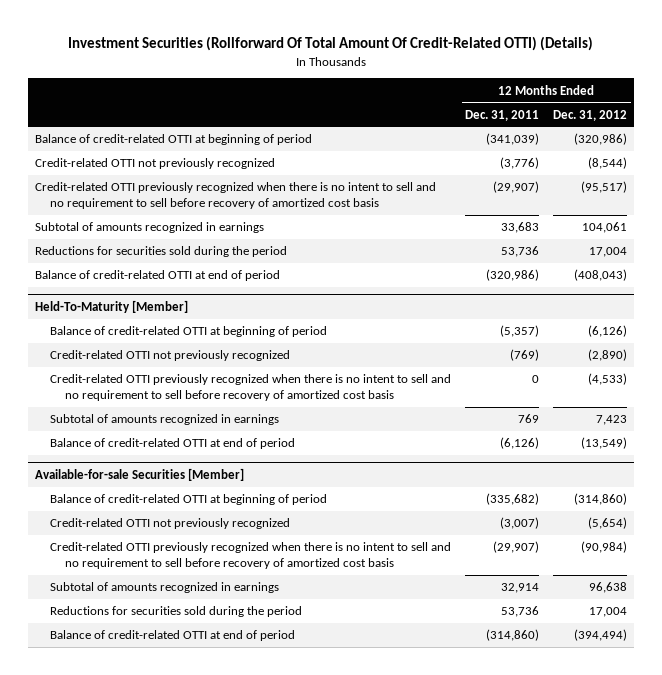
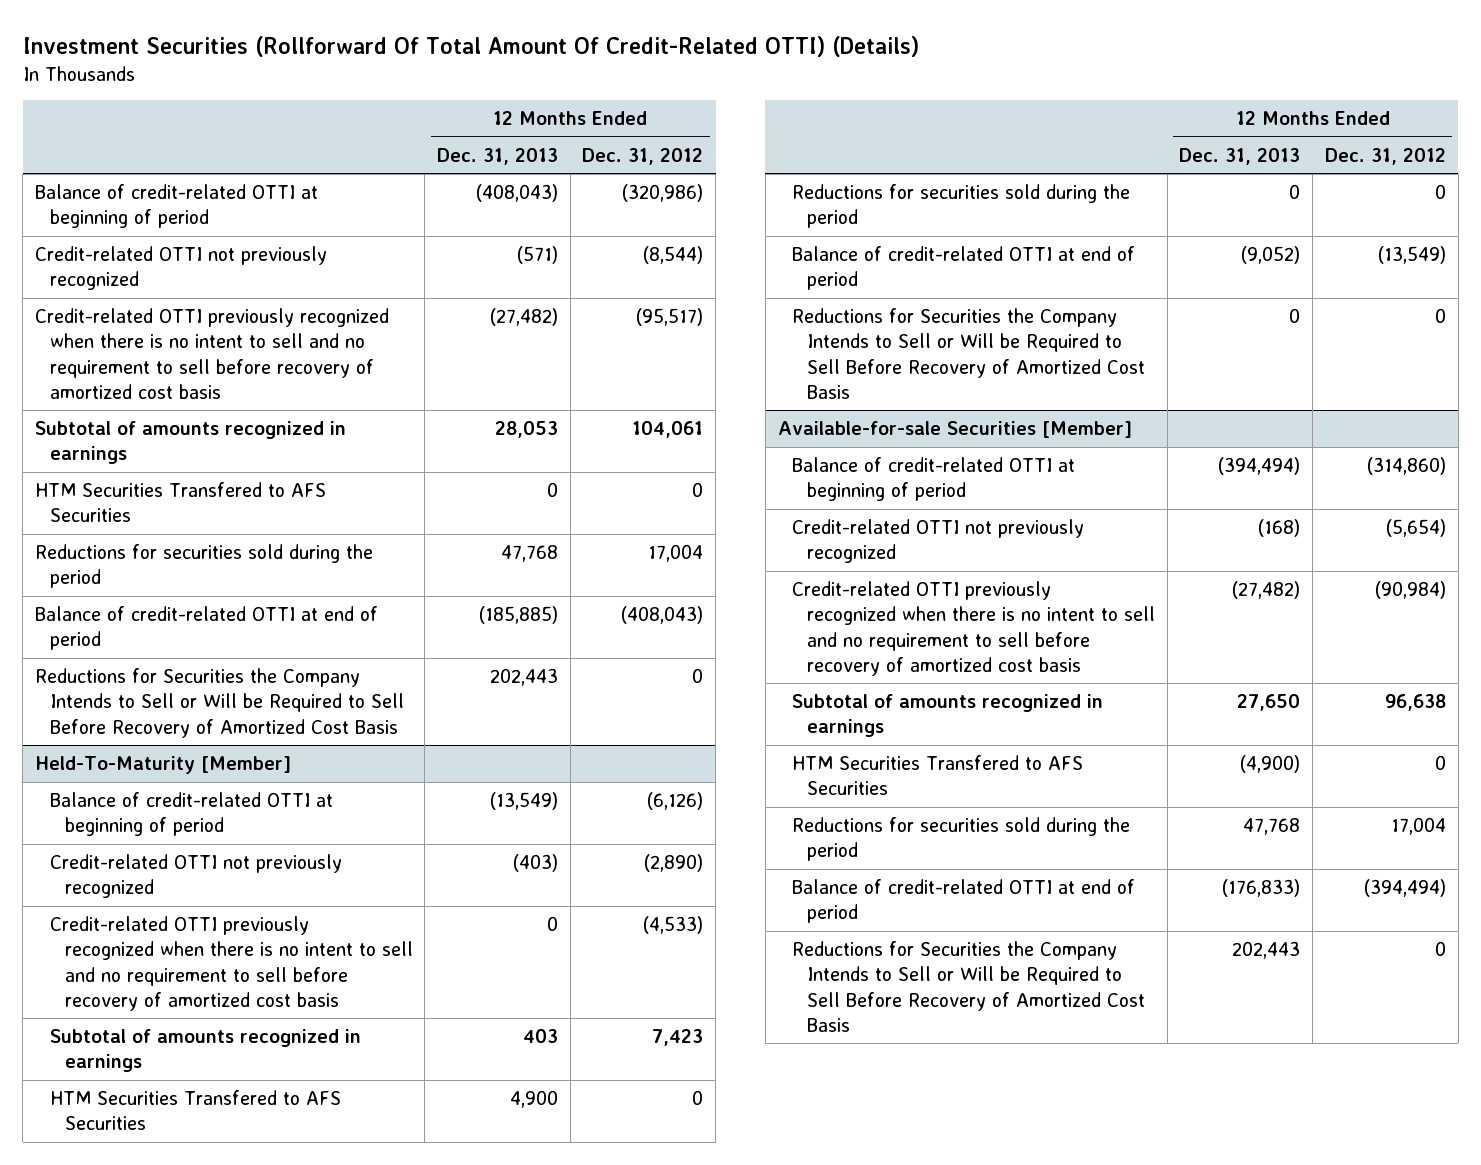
[465,109,540,121] Dec. 31, 2011 -> none
none -> [436,147,558,165] Dec. 31, 2013
none -> [35,482,327,523] HTM Securities Transfered to AFS Securities
none -> [35,668,404,738] Reductions for Securities the Company Intends to Sell or Will be Required to Sell Before Recovery of Amortized Cost Basis
none -> [49,1090,341,1131] HTM Securities Transfered to AFS Securities
none -> [792,184,1131,229] Reductions for securities sold during the period
none -> [792,308,1145,399] Reductions for Securities the Company Intends to Sell or Will be Required to Sell Before Recovery of Amortized Cost Basis
none -> [792,755,1084,796] HTM Securities Transfered to AFS Securities
none -> [792,941,1145,1032] Reductions for Securities the Company Intends to Sell or Will be Required to Sell Before Recovery of Amortized Cost Basis

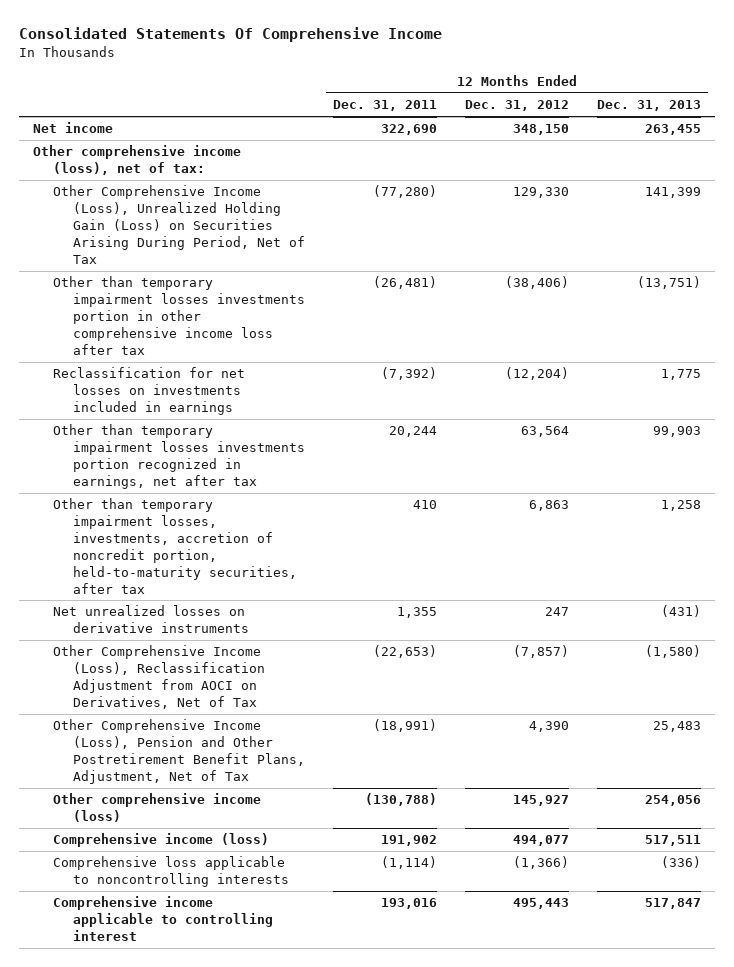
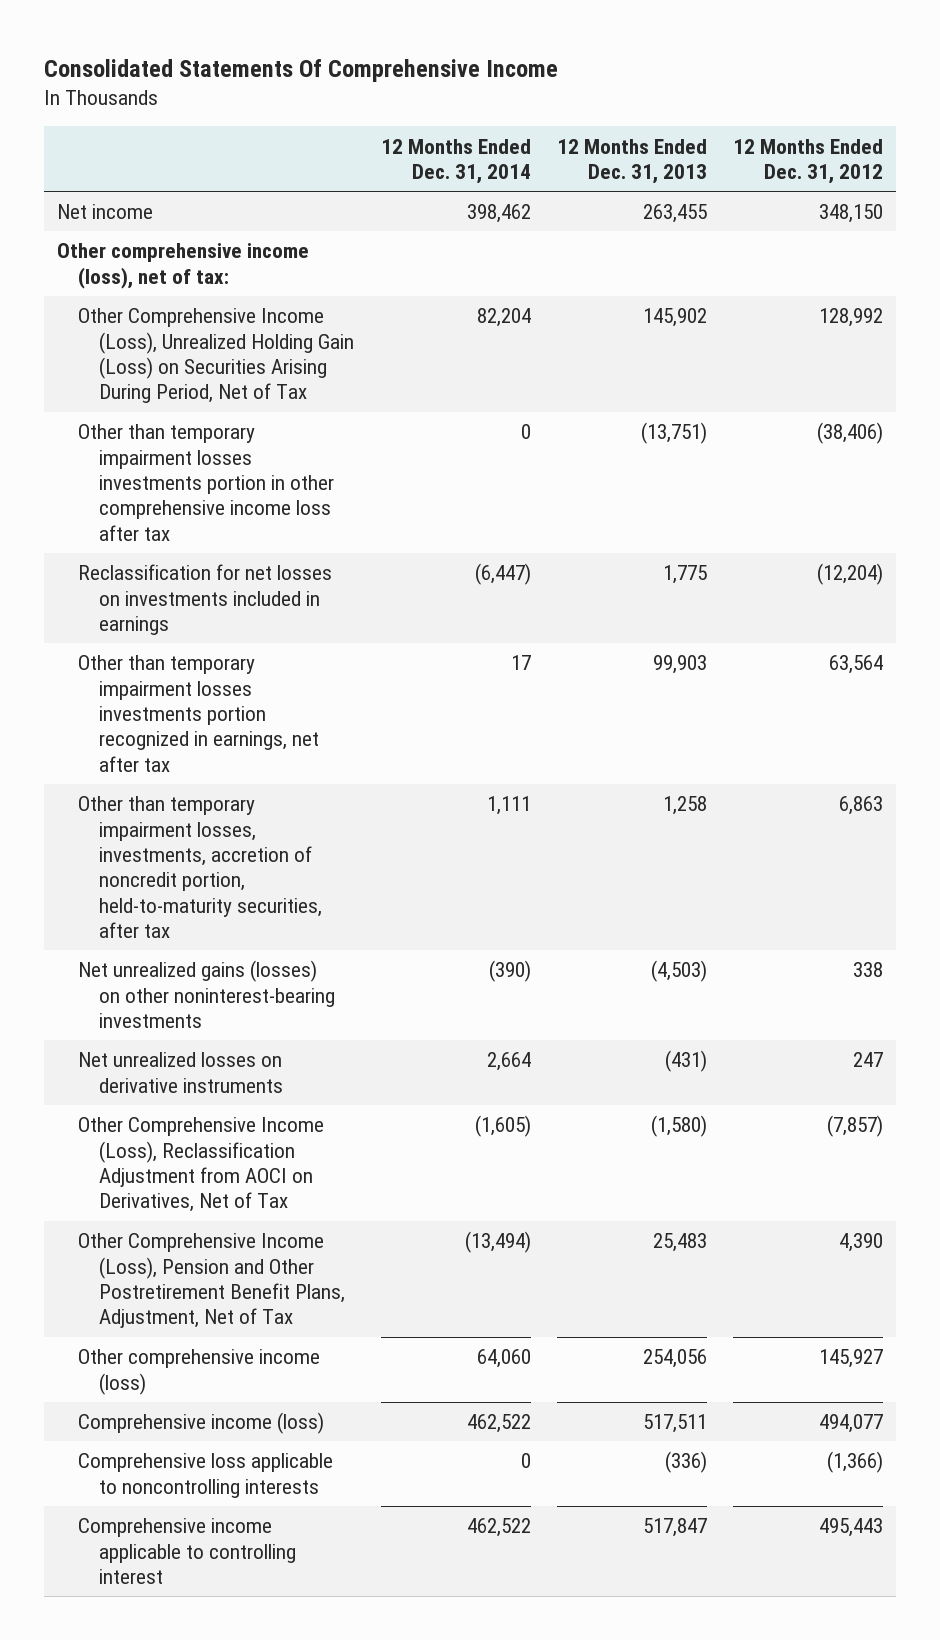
[333,100,438,112] Dec. 31, 2011 -> none
none -> [380,138,531,184] 12 Months Ended Dec. 31, 2014
[512,187,569,199] 129,330 -> [818,308,883,328] 128,992
[644,187,701,199] 141,399 -> [642,308,707,328] 145,902
none -> [78,960,336,1028] Net unrealized gains (losses) on other noninterest-bearing investments

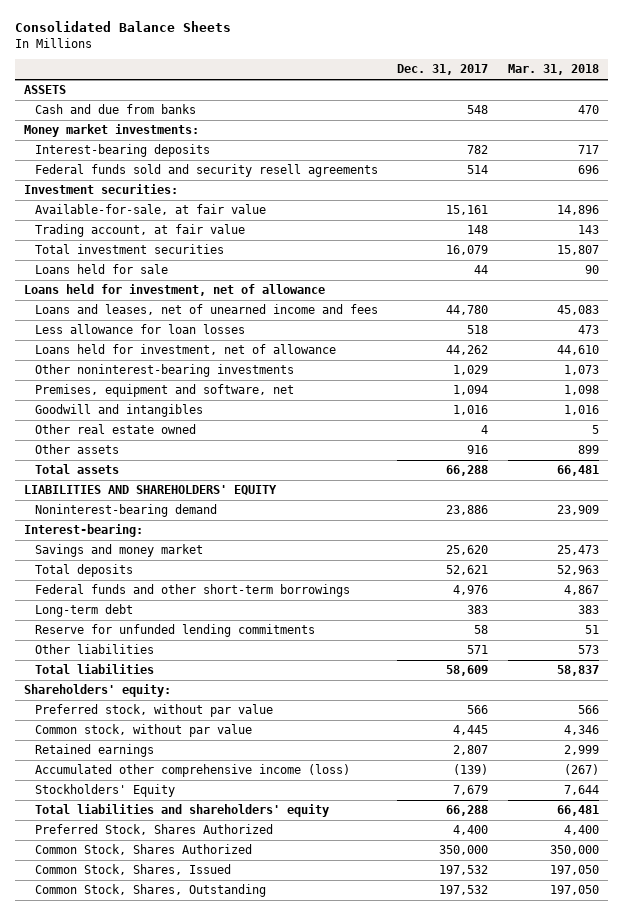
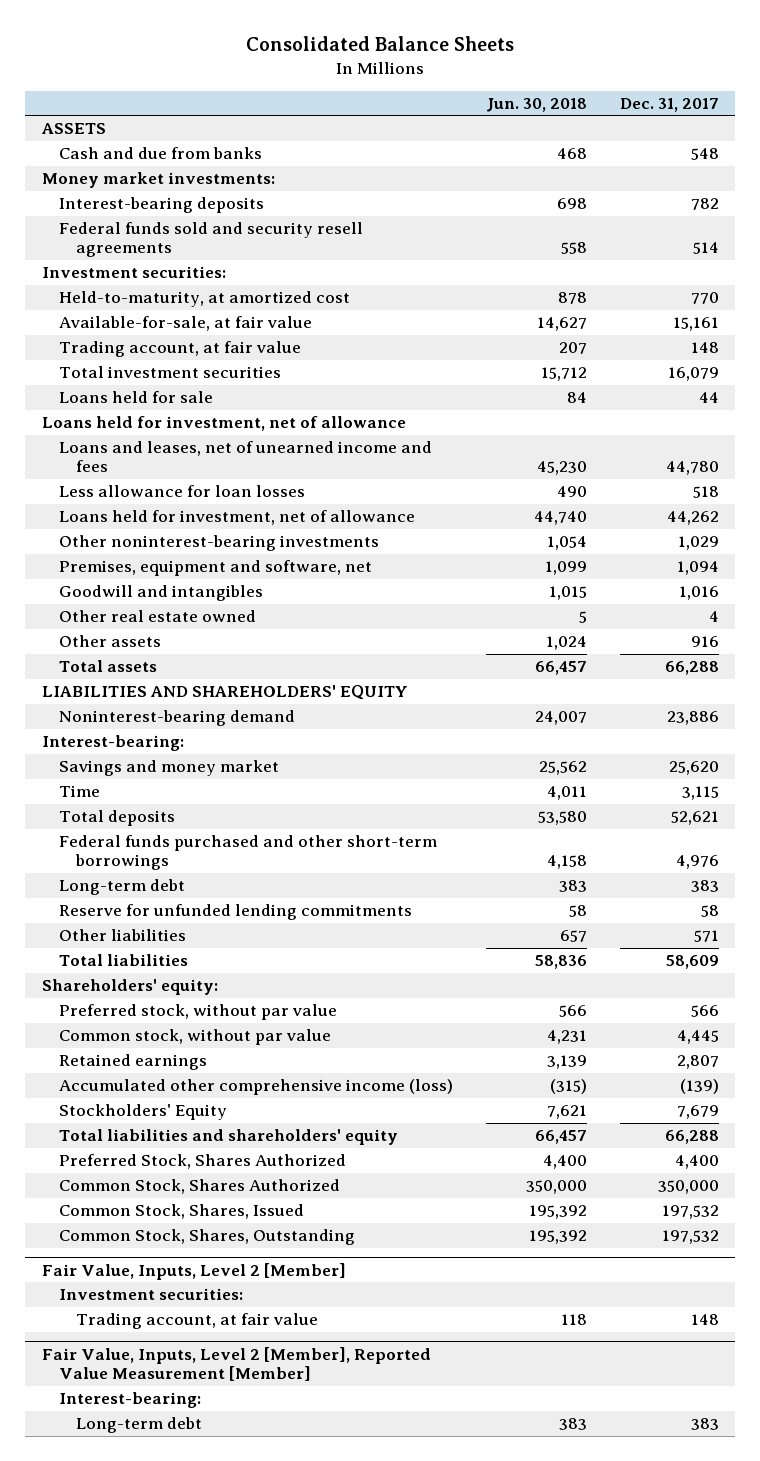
[507,64,599,76] Mar. 31, 2018 -> none
none -> [485,97,587,112] Jun. 30, 2018
none -> [58,291,350,308] Held-to-maturity, at amortized cost
none -> [58,785,100,798] Time
[35,584,351,598] Federal funds and other short-term borrowings -> [58,835,437,871] Federal funds purchased and other short-term borrowings
none -> [41,1262,346,1280] Fair Value, Inputs, Level 2 [Member]
none -> [58,1288,243,1301] Investment securities:
none -> [75,1313,318,1330] Trading account, at fair value
none -> [41,1346,431,1382] Fair Value, Inputs, Level 2 [Member], Reported Value Measurement [Member]
none -> [58,1392,201,1409] Interest-bearing:
none -> [75,1417,202,1434] Long-term debt

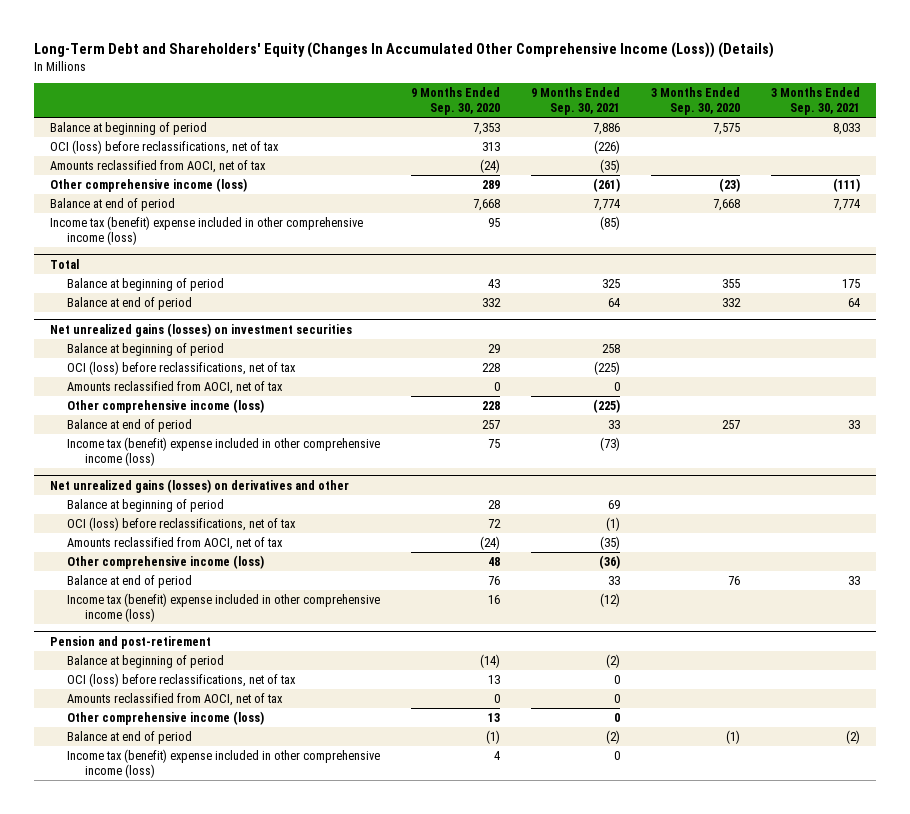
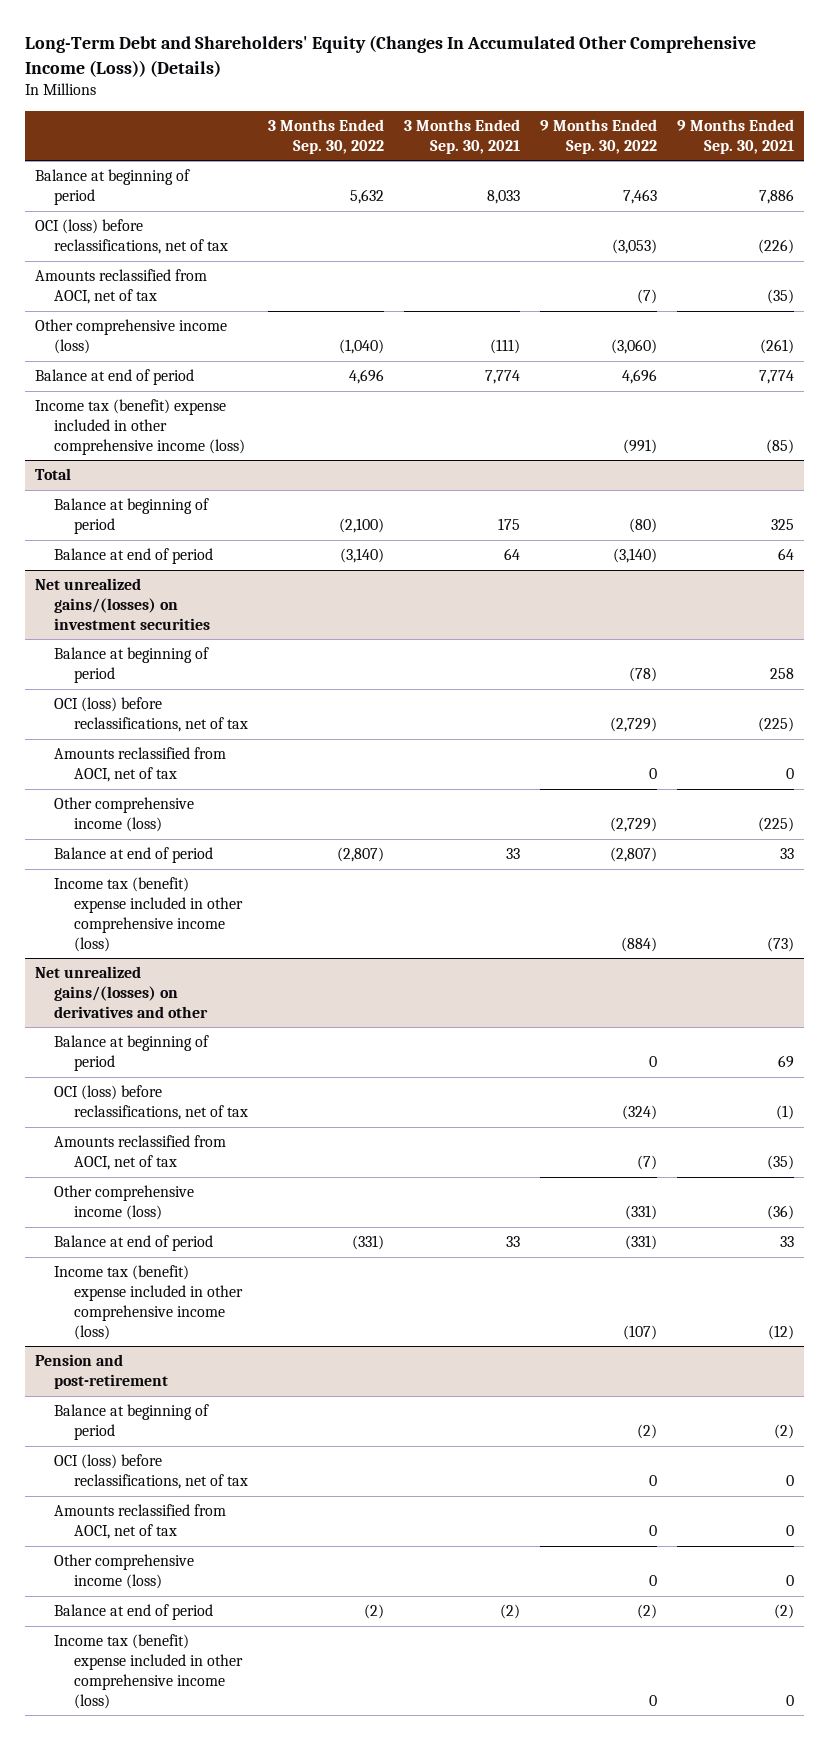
[411,87,501,115] 9 Months Ended Sep. 30, 2020 -> none
[651,87,741,115] 3 Months Ended Sep. 30, 2020 -> none
none -> [267,118,384,154] 3 Months Ended Sep. 30, 2022
none -> [540,118,658,154] 9 Months Ended Sep. 30, 2022
[49,322,352,337] Net unrealized gains (losses) on investment securities -> [34,578,211,630] Net unrealized gains/(losses) on investment securities
[49,478,349,493] Net unrealized gains (losses) on derivatives and other -> [34,966,209,1018] Net unrealized gains/(losses) on derivatives and other

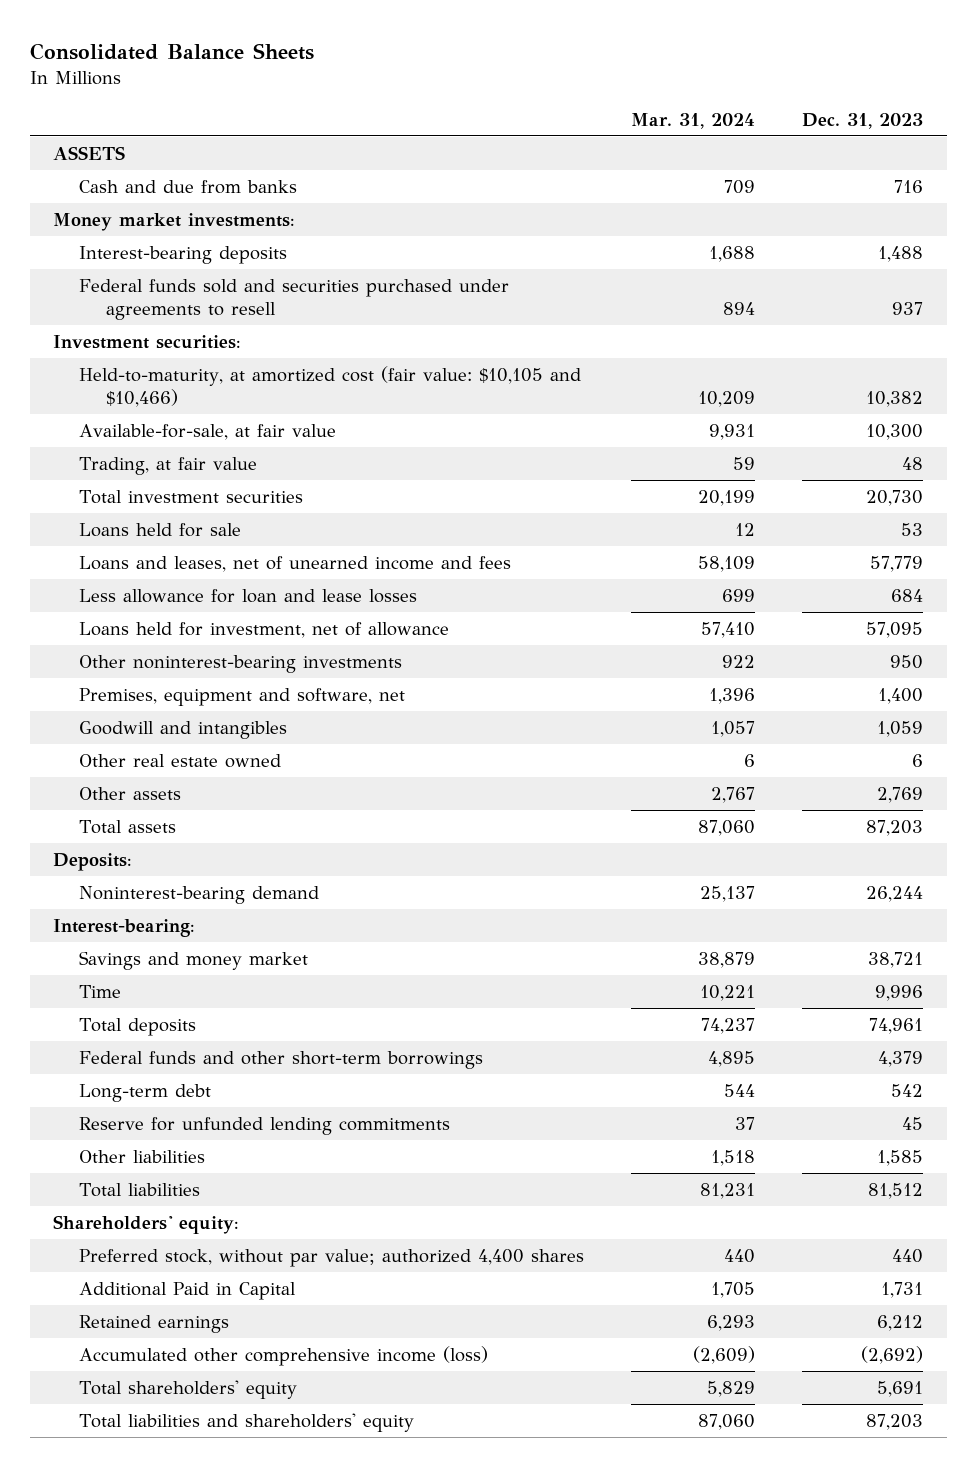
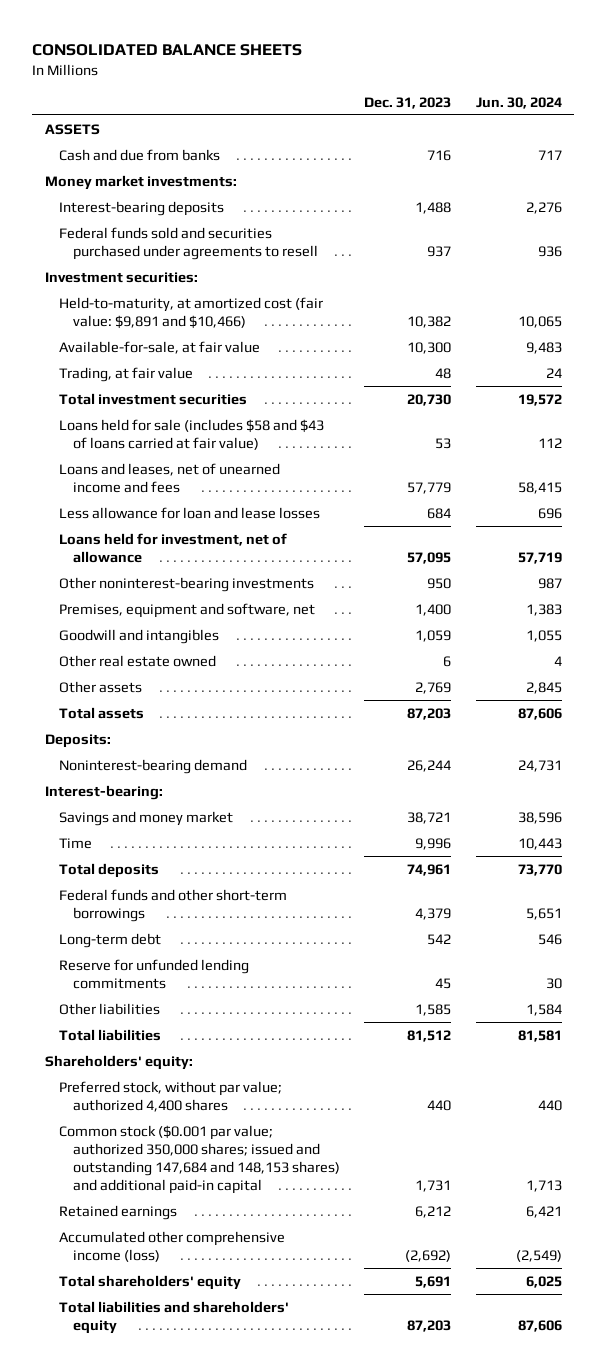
[29,42,314,60] Consolidated Balance Sheets -> [32,43,303,56] CONSOLIDATED BALANCE SHEETS
[631,112,756,129] Mar. 31, 2024 -> none
none -> [476,96,563,109] Jun. 30, 2024
[79,366,582,407] Held-to-maturity, at amortized cost (fair value: $10,105 and $10,466) -> [58,296,323,329] Held-to-maturity, at amortized cost (fair value: $9,891 and $10,466)
[79,523,242,538] Loans held for sale -> [58,418,324,450] Loans held for sale (includes $58 and $43 of loans carried at fair value)
[79,1282,297,1301] Additional Paid in Capital -> [58,1124,340,1194] Common stock ($0.001 par value; authorized 350,000 shares; issued and outstanding 147,684 and 148,153 shares) and additional paid-in capital

